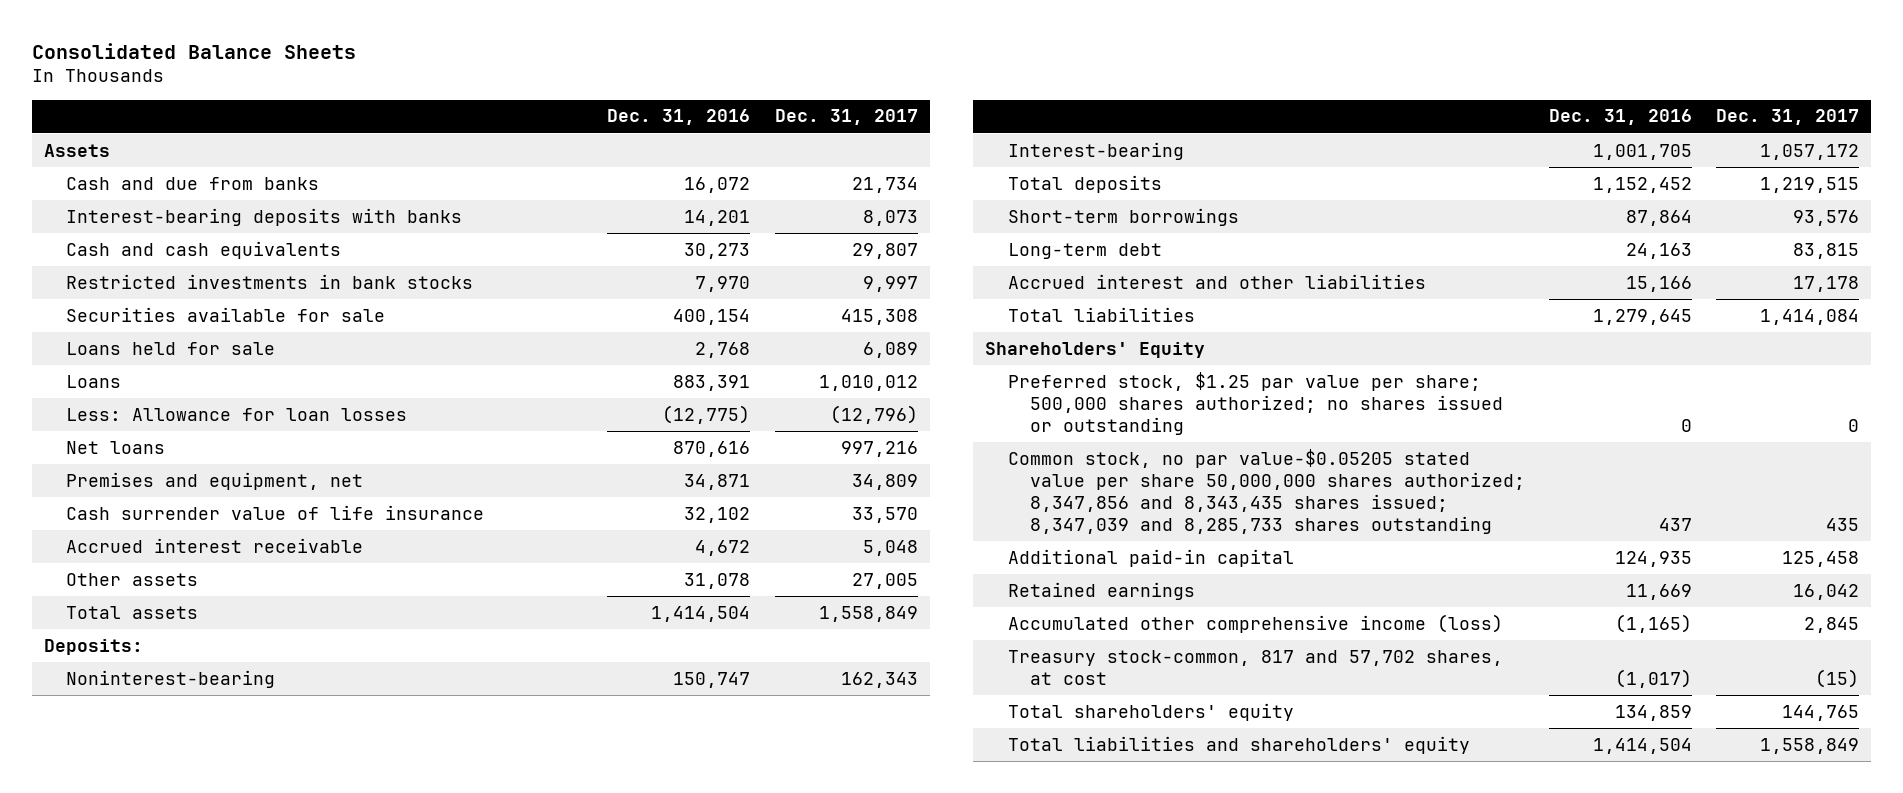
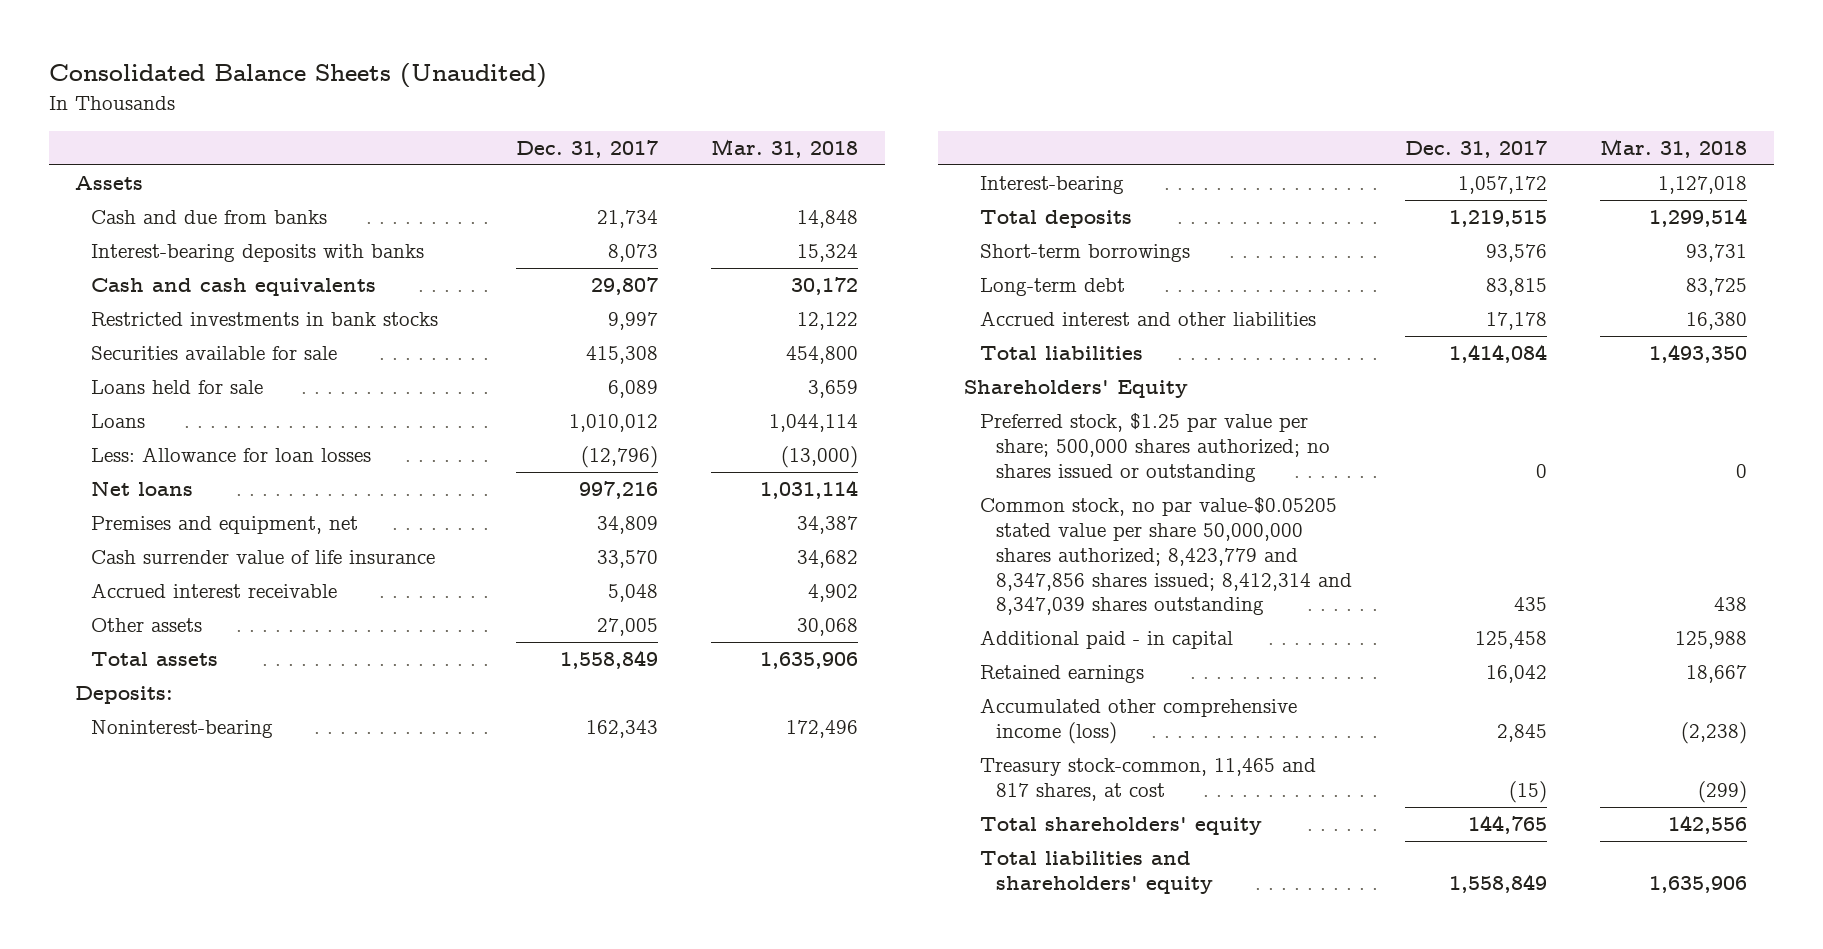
[31,42,356,59] Consolidated Balance Sheets -> [48,63,547,89] Consolidated Balance Sheets (Unaudited)
[607,109,751,126] Dec. 31, 2016 -> none
none -> [711,139,859,159] Mar. 31, 2018
[1007,448,1526,534] Common stock, no par value-$0.05205 stated value per share 50,000,000 shares authorized; 8,347,856 and 8,343,435 shares issued; 8,347,039 and 8,285,733 shares outstanding -> [980,497,1352,616] Common stock, no par value-$0.05205 stated value per share 50,000,000 shares authorized; 8,423,779 and 8,347,856 shares issued; 8,412,314 and 8,347,039 shares outstanding
[1007,548,1294,567] Additional paid-in capital -> [980,630,1234,650] Additional paid - in capital
[1007,649,1503,685] Treasury stock-common, 817 and 57,702 shares, at cost -> [980,758,1317,802] Treasury stock-common, 11,465 and 817 shares, at cost

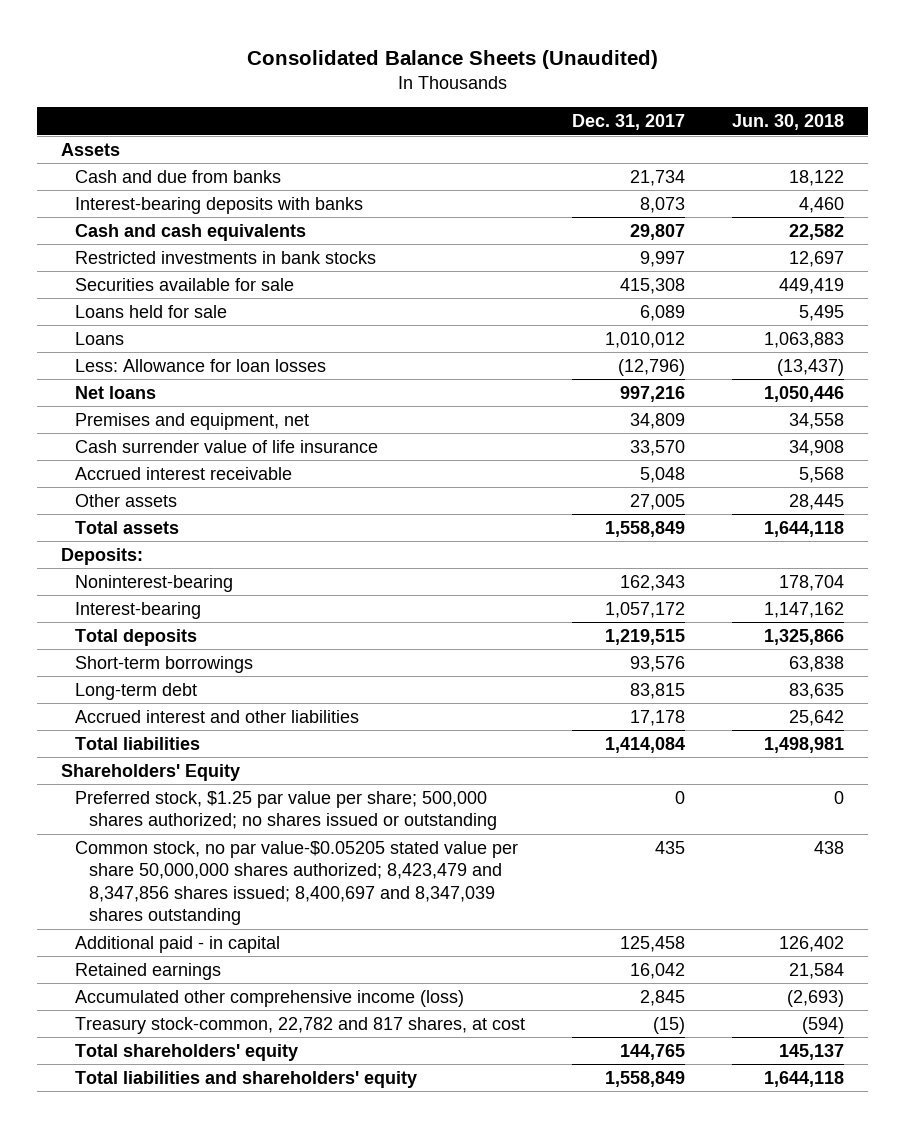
[711,139,859,159] Mar. 31, 2018 -> none
none -> [732,114,845,131] Jun. 30, 2018
[980,497,1352,616] Common stock, no par value-$0.05205 stated value per share 50,000,000 shares authorized; 8,423,779 and 8,347,856 shares issued; 8,412,314 and 8,347,039 shares outstanding -> [74,840,518,926] Common stock, no par value-$0.05205 stated value per share 50,000,000 shares authorized; 8,423,479 and 8,347,856 shares issued; 8,400,697 and 8,347,039 shares outstanding
[980,758,1317,802] Treasury stock-common, 11,465 and 817 shares, at cost -> [74,1016,525,1034] Treasury stock-common, 22,782 and 817 shares, at cost

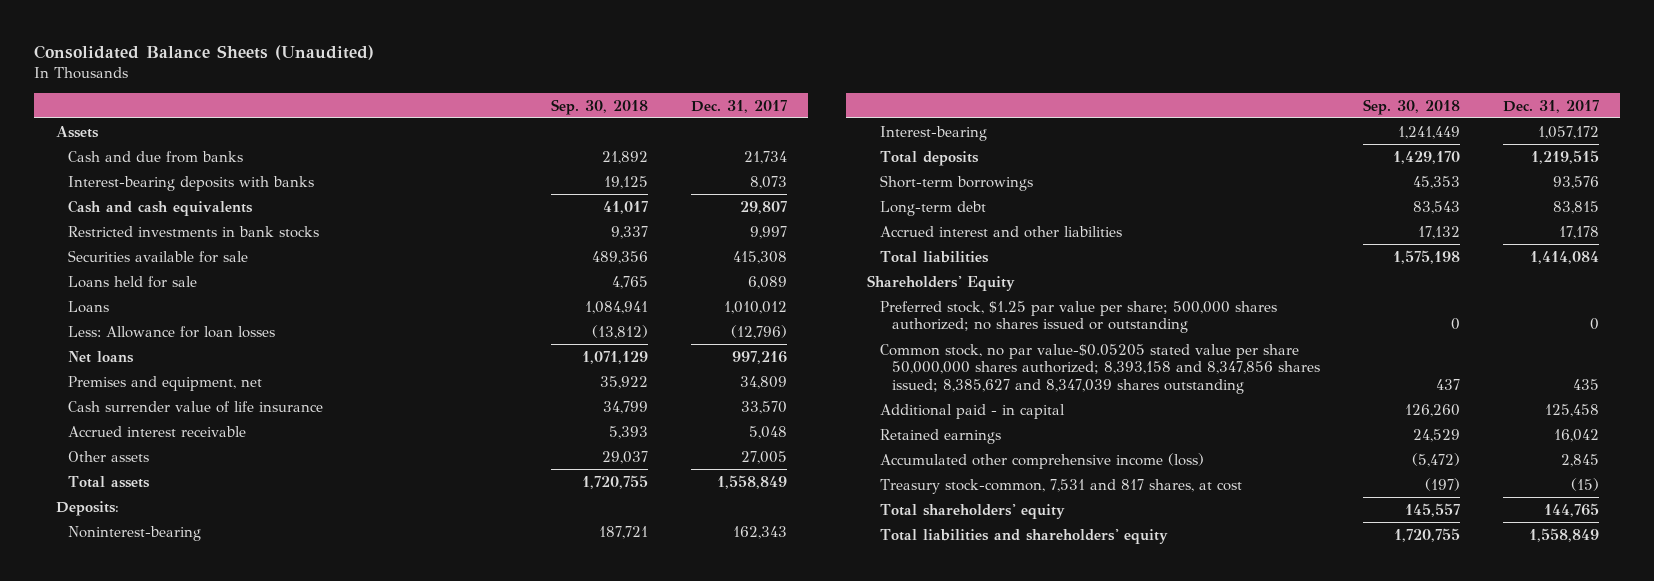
[732,114,845,131] Jun. 30, 2018 -> none
none -> [551,98,649,115] Sep. 30, 2018
[74,840,518,926] Common stock, no par value-$0.05205 stated value per share 50,000,000 shares authorized; 8,423,479 and 8,347,856 shares issued; 8,400,697 and 8,347,039 shares outstanding -> [879,343,1321,394] Common stock, no par value-$0.05205 stated value per share 50,000,000 shares authorized; 8,393,158 and 8,347,856 shares issued; 8,385,627 and 8,347,039 shares outstanding
[74,1016,525,1034] Treasury stock-common, 22,782 and 817 shares, at cost -> [879,478,1242,494] Treasury stock-common, 7,531 and 817 shares, at cost

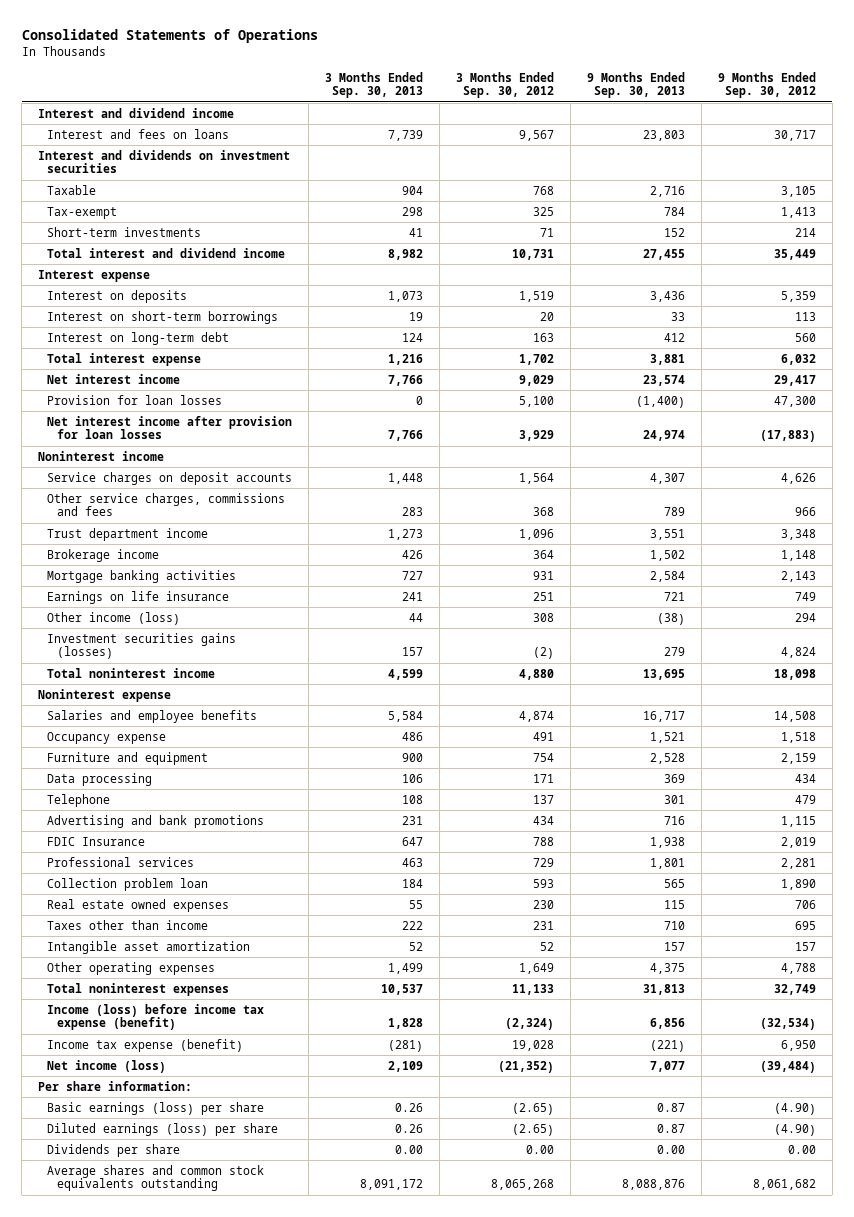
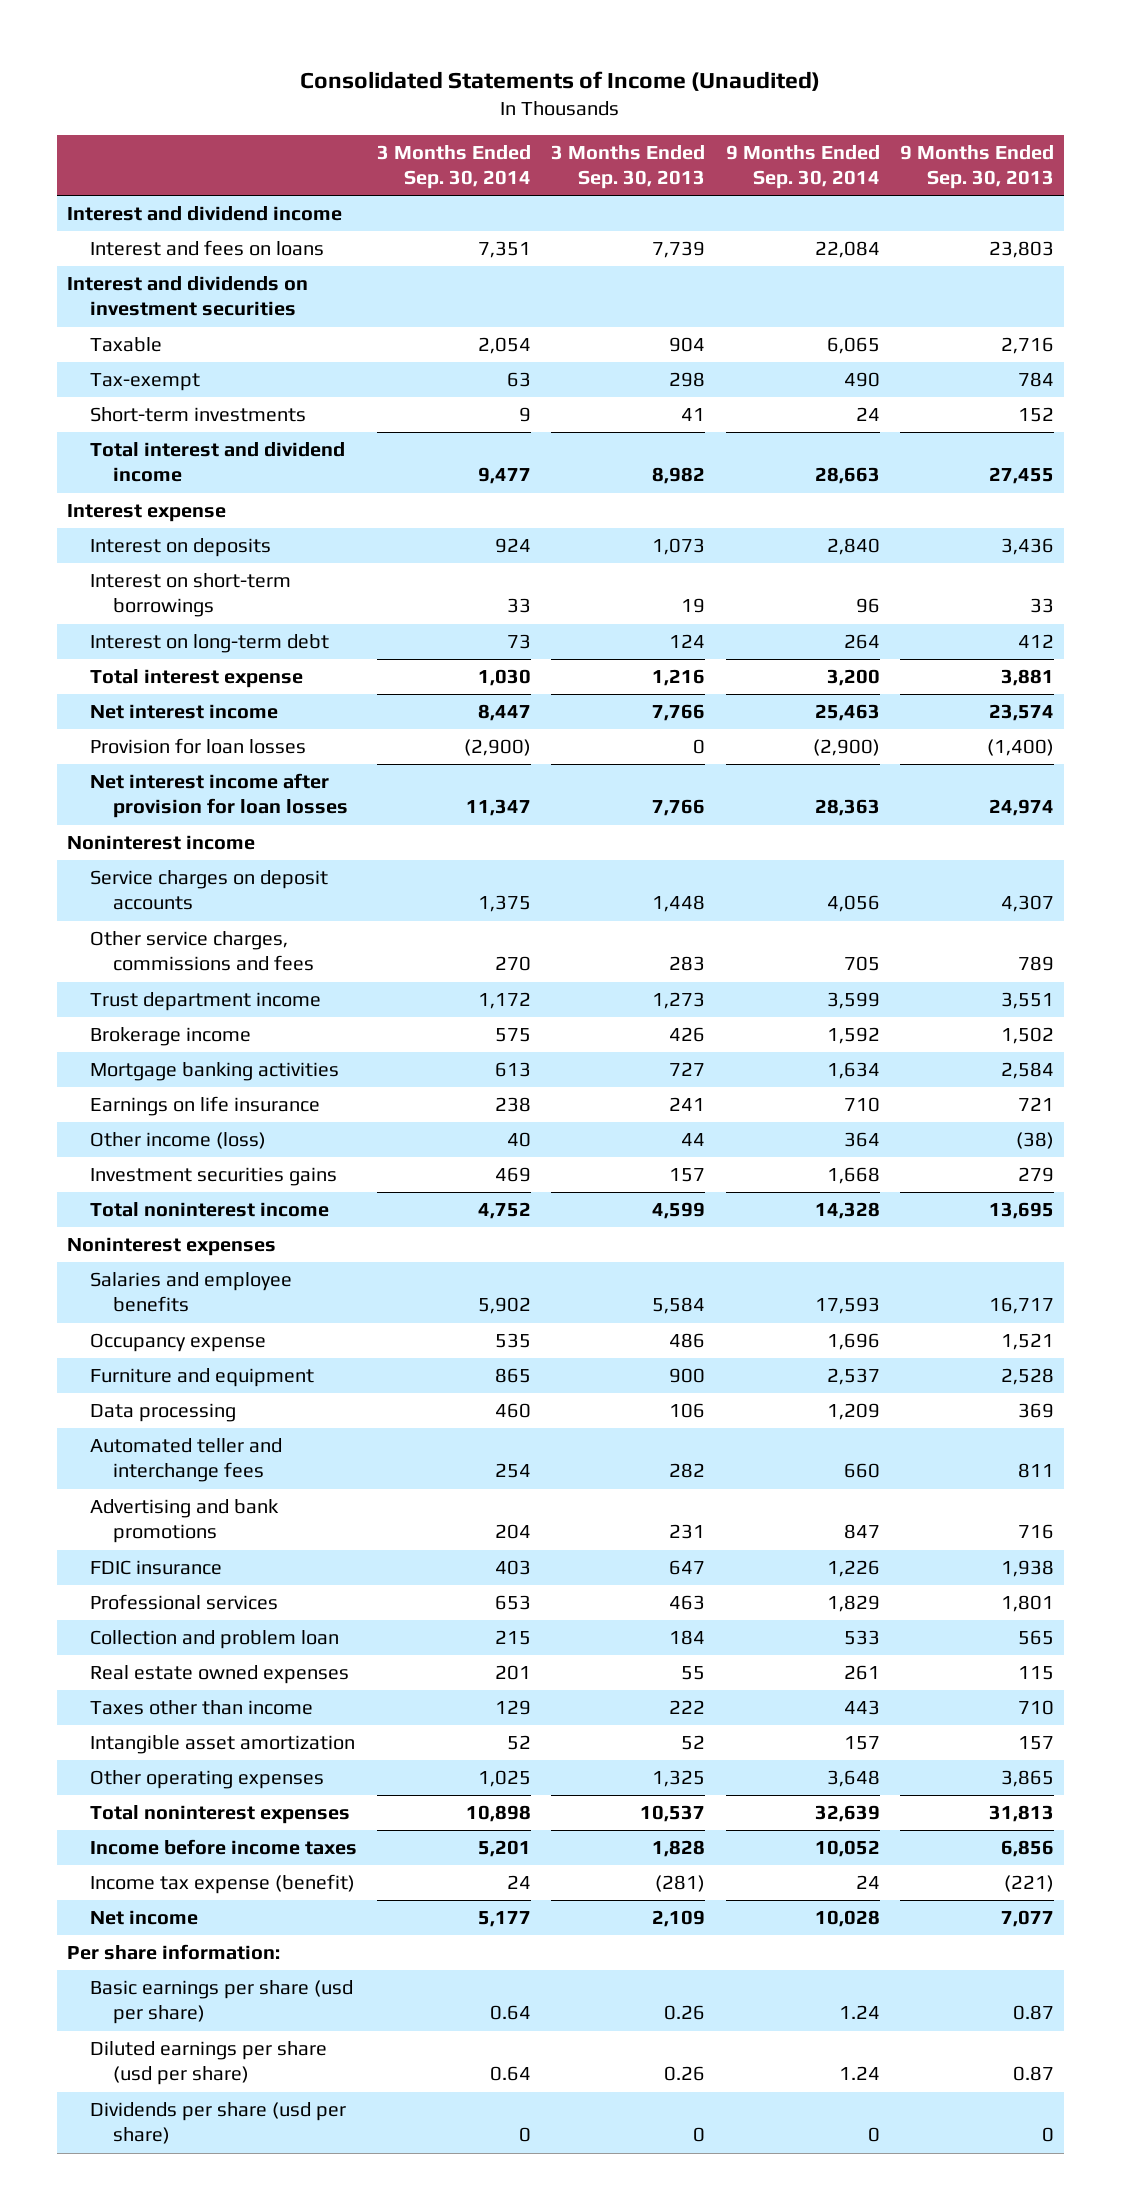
[21,28,318,43] Consolidated Statements of Operations -> [300,70,821,91] Consolidated Statements of Income (Unaudited)
[456,71,555,99] 3 Months Ended Sep. 30, 2012 -> none
[717,71,816,99] 9 Months Ended Sep. 30, 2012 -> none
none -> [377,144,532,190] 3 Months Ended Sep. 30, 2014
none -> [725,144,880,190] 9 Months Ended Sep. 30, 2014
[47,632,237,660] Investment securities gains (losses) -> [90,1167,338,1187] Investment securities gains
[38,688,172,702] Noninterest expense -> [67,1237,277,1257] Noninterest expenses
[47,793,111,807] Telephone -> none
none -> [90,1438,283,1483] Automated teller and interchange fees
[47,836,146,846] FDIC Insurance -> [90,1560,223,1576] FDIC insurance
[47,877,209,891] Collection problem loan -> [90,1630,340,1650] Collection and problem loan
[388,962,424,974] 1,499 -> [652,1770,706,1788] 1,325
[650,962,686,974] 4,375 -> [1000,1770,1054,1788] 3,865
[47,1003,265,1031] Income (loss) before income tax expense (benefit) -> [90,1839,358,1856] Income before income taxes
[47,1059,167,1073] Net income (loss) -> [90,1910,199,1926] Net income
[47,1164,265,1192] Average shares and common stock equivalents outstanding -> none
[47,1101,265,1115] Basic earnings (loss) per share -> [90,1980,354,2025] Basic earnings per share (usd per share)
[47,1122,279,1136] Diluted earnings (loss) per share -> [90,2041,328,2086] Diluted earnings per share (usd per share)
[47,1143,181,1157] Dividends per share -> [90,2102,347,2145] Dividends per share (usd per share)
[395,1144,424,1154] 0.00 -> [693,2127,706,2143] 0
[657,1144,686,1154] 0.00 -> [1041,2127,1054,2143] 0

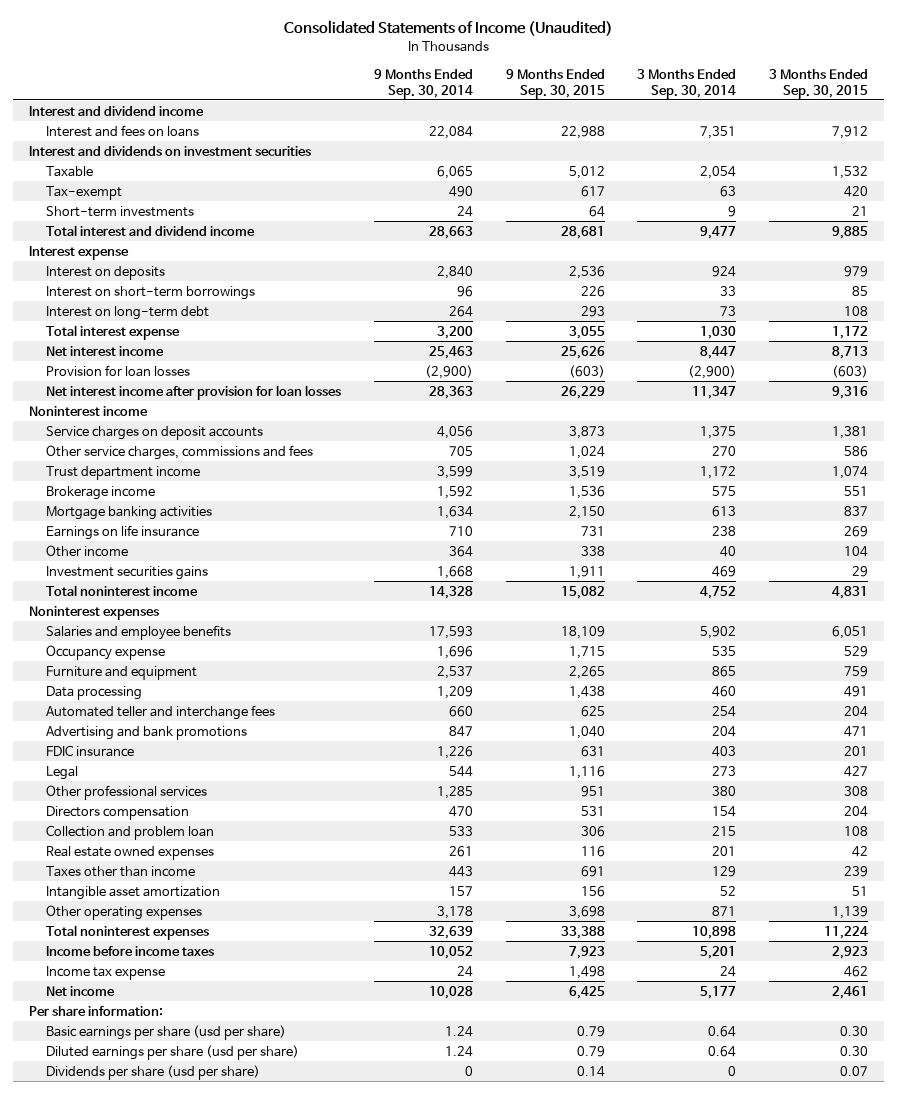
[551,144,706,190] 3 Months Ended Sep. 30, 2013 -> none
[899,144,1054,190] 9 Months Ended Sep. 30, 2013 -> none
none -> [505,68,605,99] 9 Months Ended Sep. 30, 2015
none -> [769,68,869,99] 3 Months Ended Sep. 30, 2015
[90,1132,267,1150] Other income (loss) -> [46,544,129,557] Other income
none -> [46,765,79,780] Legal
[90,1594,279,1611] Professional services -> [46,784,208,800] Other professional services
[495,1595,532,1611] 653 -> [712,785,737,796] 380
[826,1595,880,1613] 1,829 -> [437,785,474,799] 1,285
none -> [46,805,190,820] Directors compensation
[478,1770,532,1788] 1,025 -> [712,905,737,916] 871
[826,1770,880,1788] 3,648 -> [437,905,474,919] 3,178
[90,1874,356,1895] Income tax expense (benefit) -> [46,965,166,980] Income tax expense

